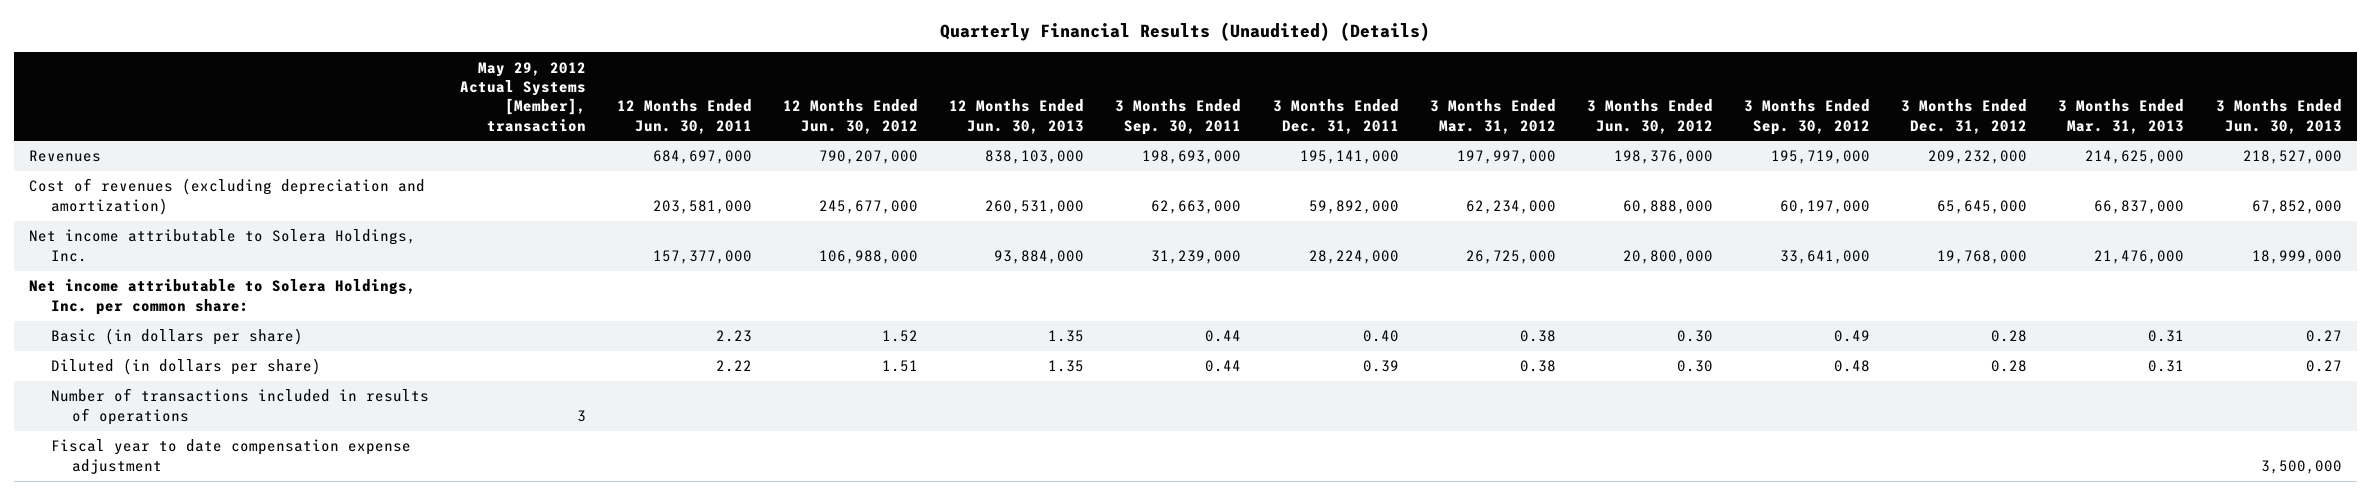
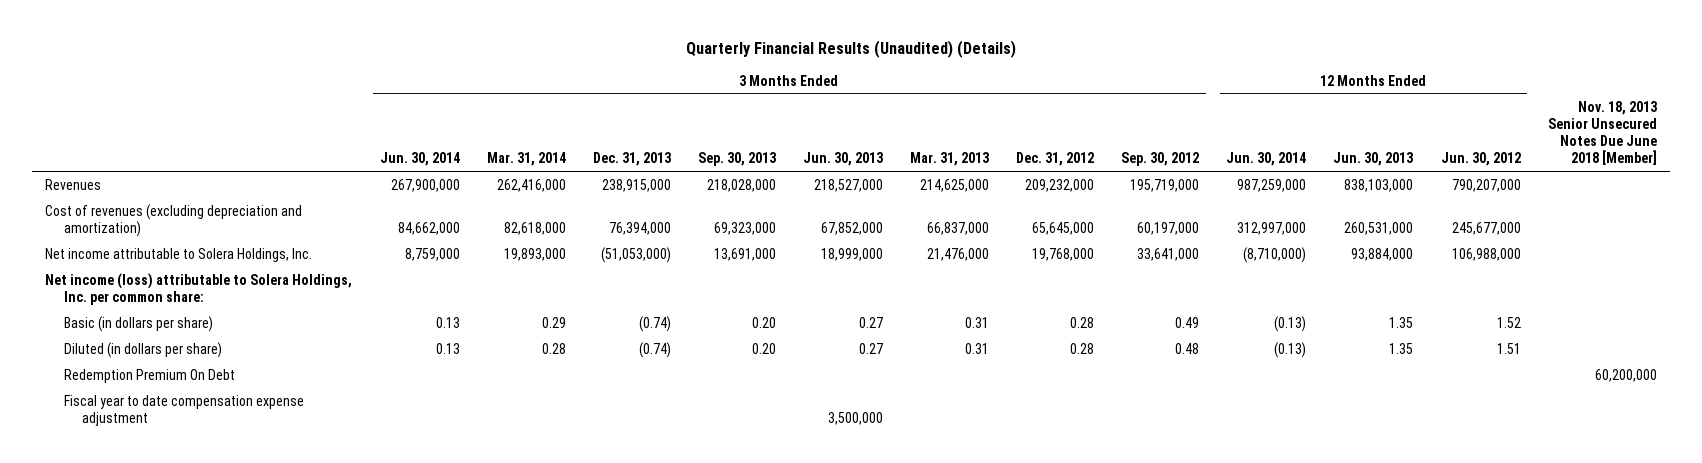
[459,61,586,132] May 29, 2012 Actual Systems [Member], transaction -> none
[616,99,752,134] 12 Months Ended Jun. 30, 2011 -> none
[1115,99,1242,135] 3 Months Ended Sep. 30, 2011 -> none
[1272,99,1399,134] 3 Months Ended Dec. 31, 2011 -> none
[1429,99,1556,134] 3 Months Ended Mar. 31, 2012 -> none
[1586,99,1713,134] 3 Months Ended Jun. 30, 2012 -> none
none -> [379,152,460,167] Jun. 30, 2014
none -> [486,152,566,167] Mar. 31, 2014
none -> [592,152,671,167] Dec. 31, 2013
none -> [697,152,776,167] Sep. 30, 2013
none -> [1226,152,1307,167] Jun. 30, 2014
none -> [1547,101,1657,166] Nov. 18, 2013 Senior Unsecured Notes Due June 2018 [Member]
[29,279,417,315] Net income attributable to Solera Holdings, Inc. per common share: -> [45,273,353,306] Net income (loss) attributable to Solera Holdings, Inc. per common share:
[50,388,429,425] Number of transactions included in results of operations -> none
none -> [63,369,235,384] Redemption Premium On Debt

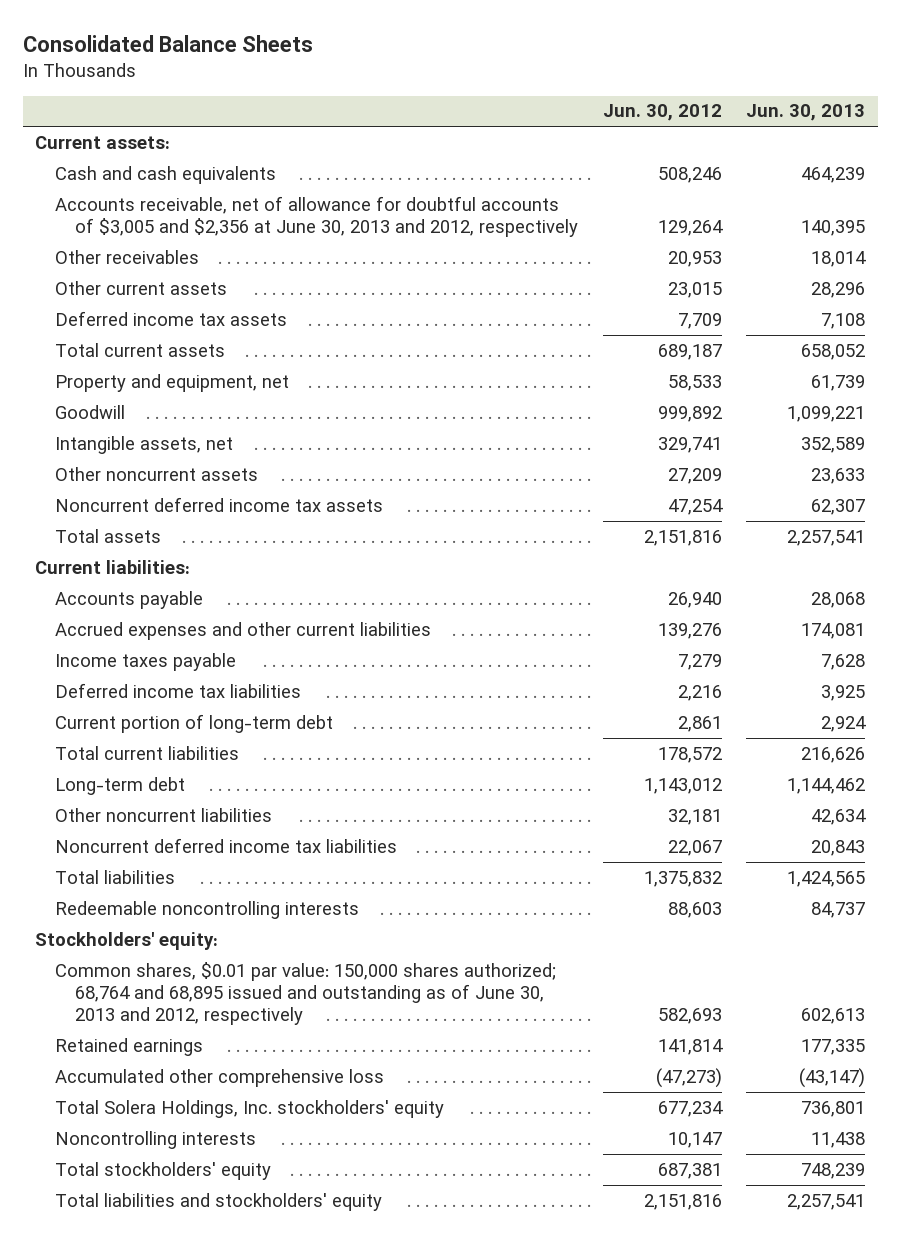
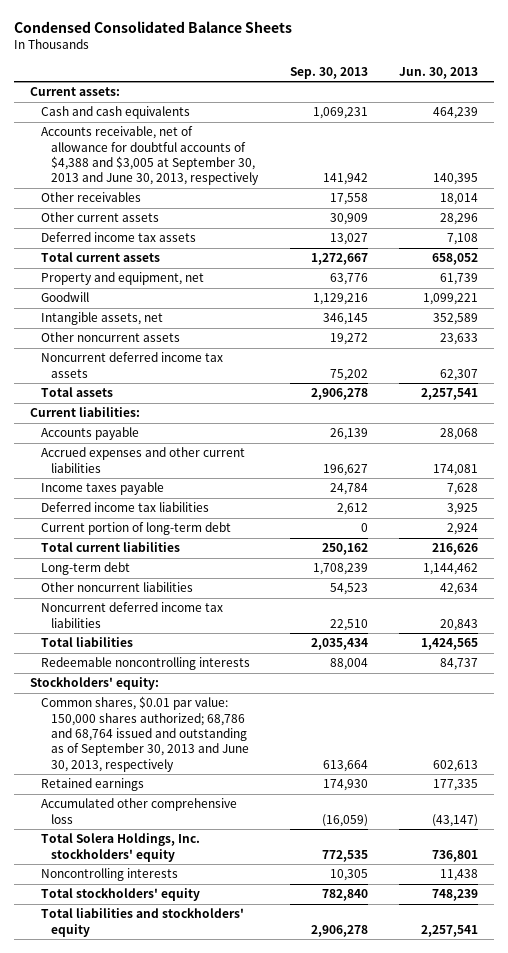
[23,34,314,52] Consolidated Balance Sheets -> [14,20,293,33] Condensed Consolidated Balance Sheets
[602,104,722,122] Jun. 30, 2012 -> none
none -> [289,66,368,79] Sep. 30, 2013
[55,195,579,238] Accounts receivable, net of allowance for doubtful accounts of $3,005 and $2,356 at June 30, 2013 and 2012, respectively -> [40,126,260,186] Accounts receivable, net of allowance for doubtful accounts of $4,388 and $3,005 at September 30, 2013 and June 30, 2013, respectively
[55,961,557,1026] Common shares, $0.01 par value: 150,000 shares authorized; 68,764 and 68,895 issued and outstanding as of June 30, 2013 and 2012, respectively -> [40,696,250,772] Common shares, $0.01 par value: 150,000 shares authorized; 68,786 and 68,764 issued and outstanding as of September 30, 2013 and June 30, 2013, respectively

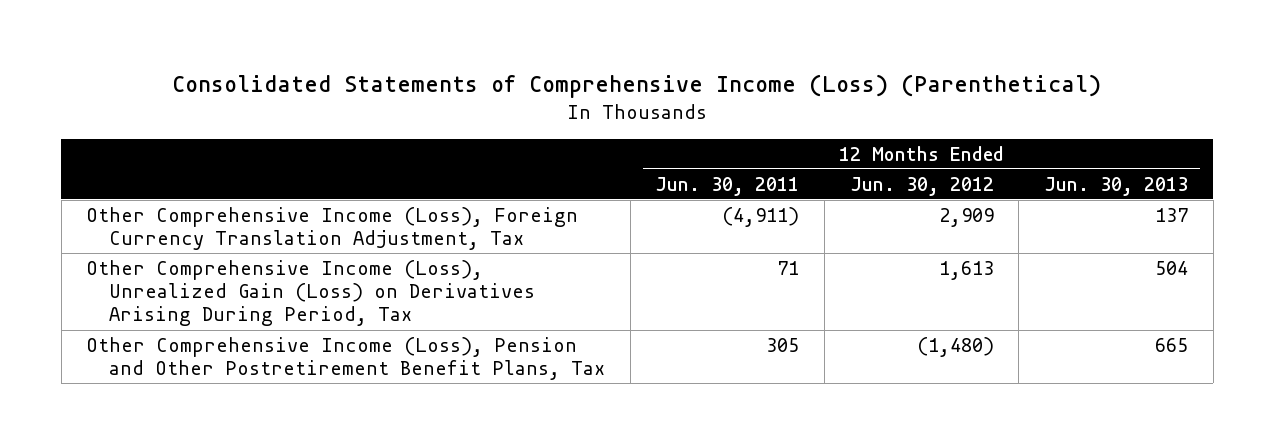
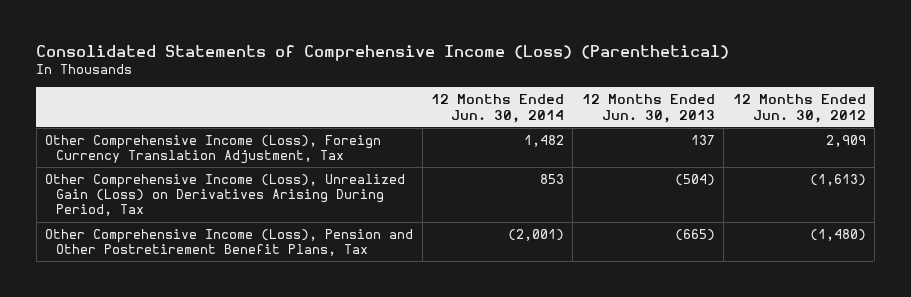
[655,176,800,196] Jun. 30, 2011 -> none
none -> [431,94,565,123] 12 Months Ended Jun. 30, 2014
[938,260,994,280] 1,613 -> [809,174,866,187] (1,613)
[1154,260,1188,275] 504 -> [674,174,715,187] (504)
[1154,337,1188,352] 665 -> [674,229,715,242] (665)

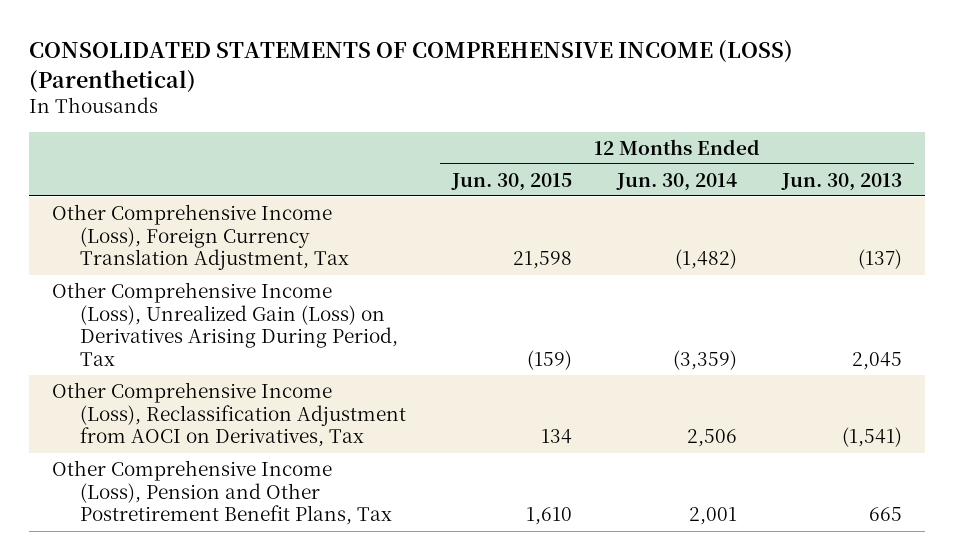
[36,44,730,61] Consolidated Statements of Comprehensive Income (Loss) (Parenthetical) -> [29,40,794,93] CONSOLIDATED STATEMENTS OF COMPREHENSIVE INCOME (LOSS) (Parenthetical)
[732,94,866,123] 12 Months Ended Jun. 30, 2012 -> none
none -> [450,172,572,191] Jun. 30, 2015
[524,135,565,148] 1,482 -> [675,249,738,270] (1,482)
[690,135,715,146] 137 -> [858,249,903,270] (137)
[540,174,565,185] 853 -> [673,350,738,371] (3,359)
[674,174,715,187] (504) -> [852,352,903,371] 2,045
none -> [51,381,407,448] Other Comprehensive Income (Loss), Reclassification Adjustment from AOCI on Derivatives, Tax
[508,229,565,242] (2,001) -> [689,507,738,526] 2,001
[674,229,715,242] (665) -> [869,507,903,522] 665

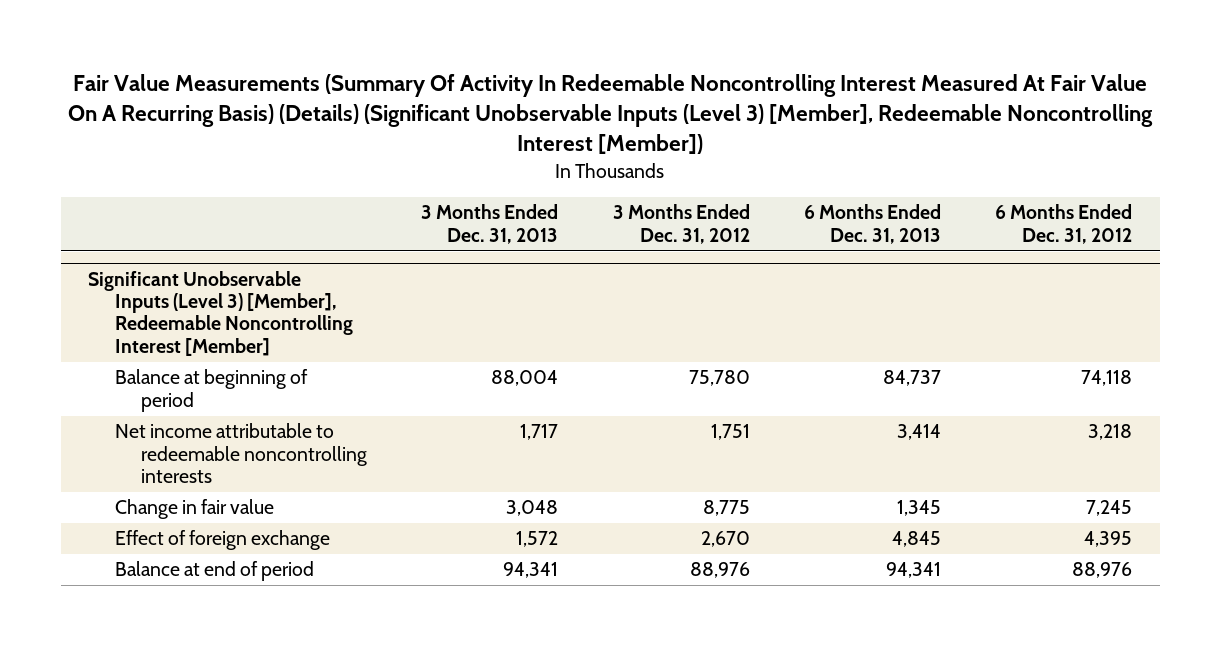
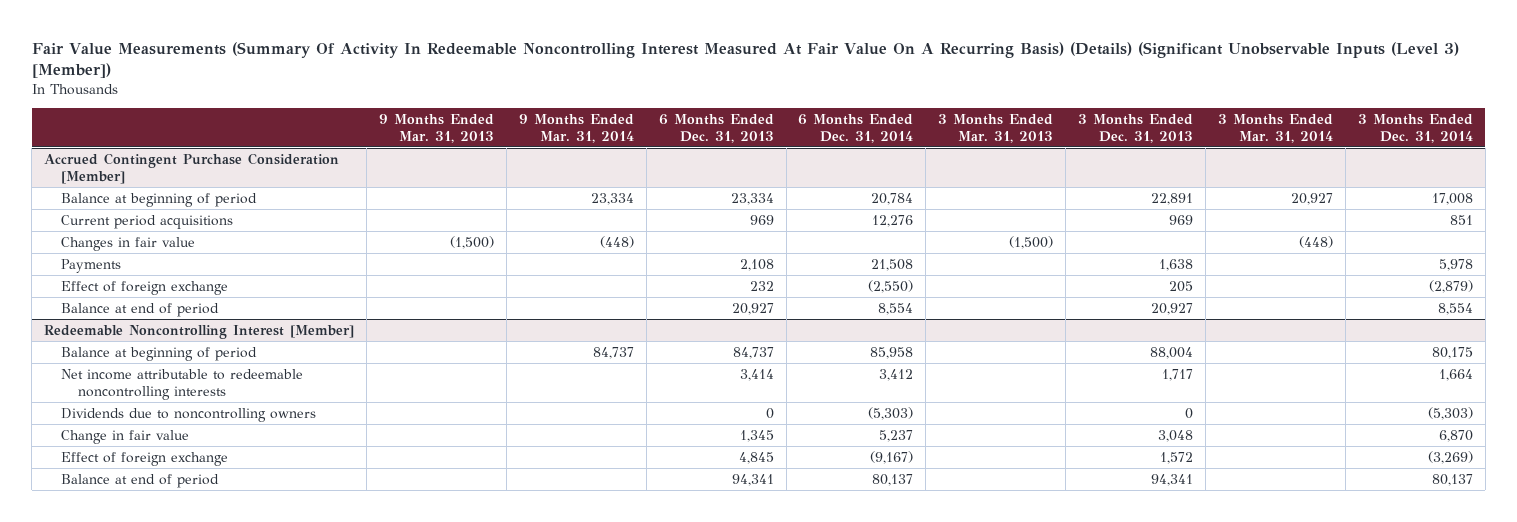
[68,74,1154,155] Fair Value Measurements (Summary Of Activity In Redeemable Noncontrolling Interest Measured At Fair Value On A Recurring Basis) (Details) (Significant Unobservable Inputs (Level 3) [Member], Redeemable Noncontrolling Interest [Member]) -> [31,41,1459,79] Fair Value Measurements (Summary Of Activity In Redeemable Noncontrolling Interest Measured At Fair Value On A Recurring Basis) (Details) (Significant Unobservable Inputs (Level 3) [Member])
[612,204,750,244] 3 Months Ended Dec. 31, 2012 -> none
[995,204,1133,244] 6 Months Ended Dec. 31, 2012 -> none
none -> [379,113,495,143] 9 Months Ended Mar. 31, 2013
none -> [518,113,634,143] 9 Months Ended Mar. 31, 2014
none -> [798,113,914,143] 6 Months Ended Dec. 31, 2014
none -> [938,113,1054,143] 3 Months Ended Mar. 31, 2013
none -> [1217,113,1333,143] 3 Months Ended Mar. 31, 2014
none -> [1357,113,1473,143] 3 Months Ended Dec. 31, 2014
[88,270,353,356] Significant Unobservable Inputs (Level 3) [Member], Redeemable Noncontrolling Interest [Member] -> none
none -> [44,152,340,184] Accrued Contingent Purchase Consideration [Member]
none -> [61,192,258,207] Balance at beginning of period
none -> [61,214,234,229] Current period acquisitions
none -> [61,236,196,251] Changes in fair value
none -> [61,258,122,273] Payments
none -> [61,280,229,295] Effect of foreign exchange
none -> [61,302,220,317] Balance at end of period
none -> [44,324,355,339] Redeemable Noncontrolling Interest [Member]
none -> [61,407,317,422] Dividends due to noncontrolling owners

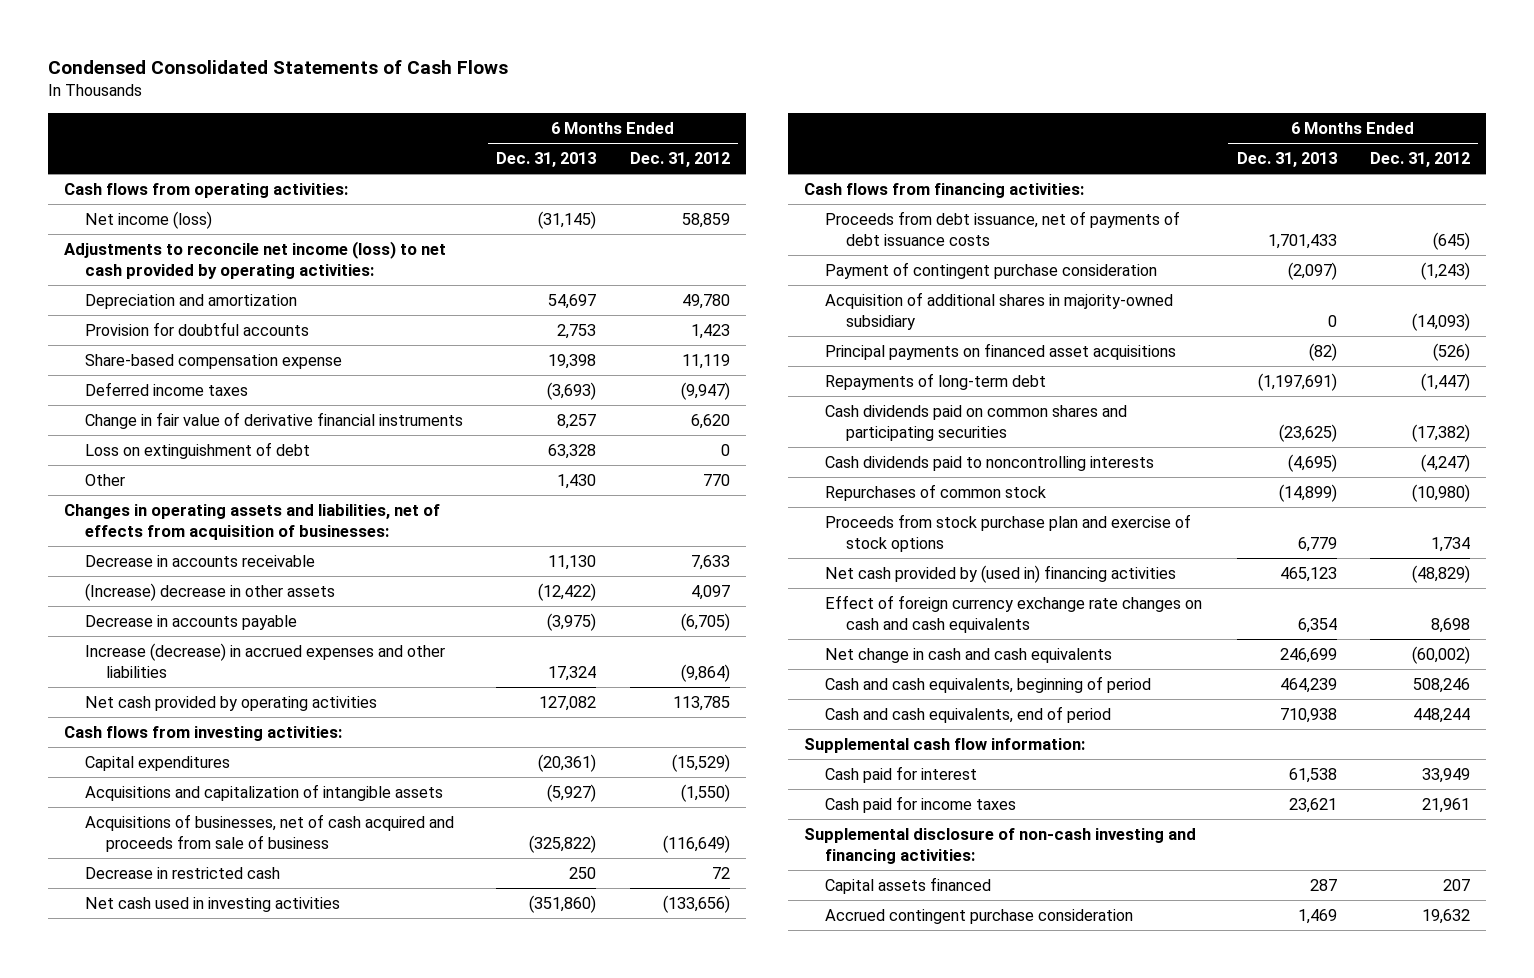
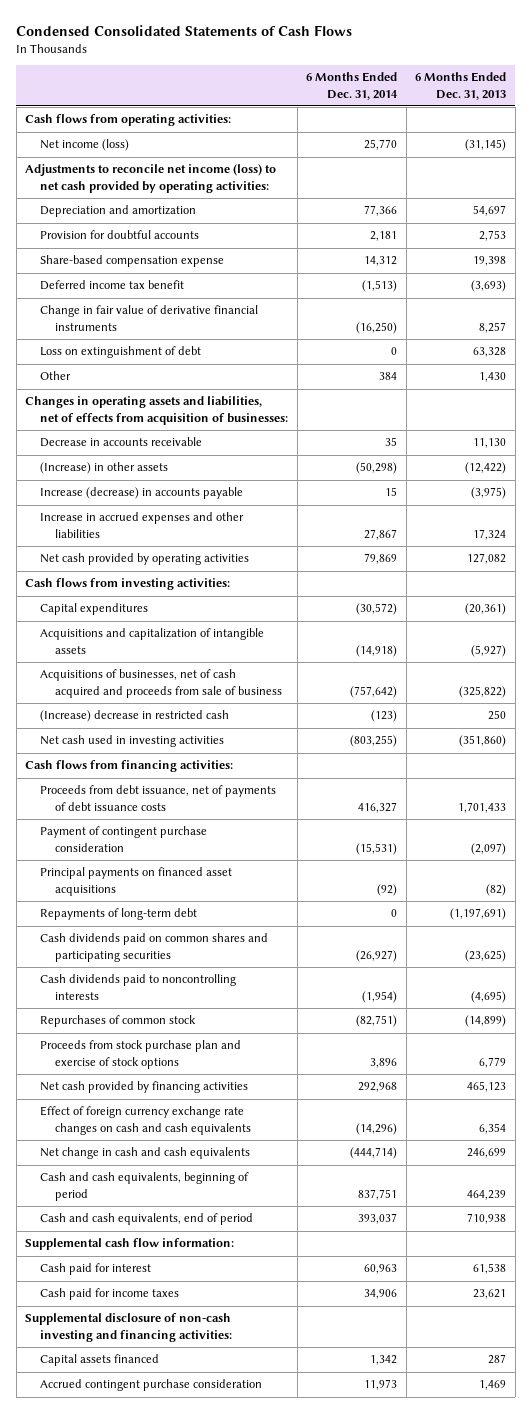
[629,152,730,168] Dec. 31, 2012 -> none
none -> [306,72,399,100] 6 Months Ended Dec. 31, 2014
[85,382,249,397] Deferred income taxes -> [39,280,184,291] Deferred income tax benefit
[85,583,336,602] (Increase) decrease in other assets -> [39,462,168,475] (Increase) in other assets
[85,615,298,631] Decrease in accounts payable -> [39,487,243,500] Increase (decrease) in accounts payable
[85,643,446,678] Increase (decrease) in accrued expenses and other liabilities -> [39,512,244,538] Increase in accrued expenses and other liabilities
[85,867,281,880] Decrease in restricted cash -> [39,710,229,723] (Increase) decrease in restricted cash
[825,292,1174,330] Acquisition of additional shares in majority-owned subsidiary -> none
[825,565,1177,584] Net cash provided by (used in) financing activities -> [39,1081,248,1094] Net cash provided by financing activities

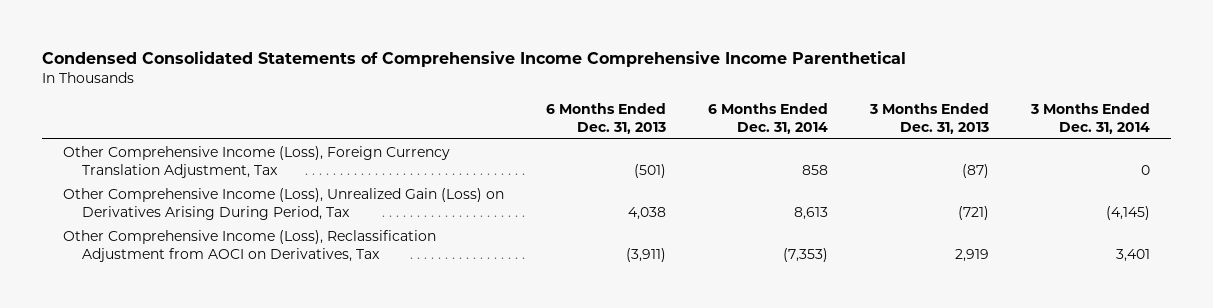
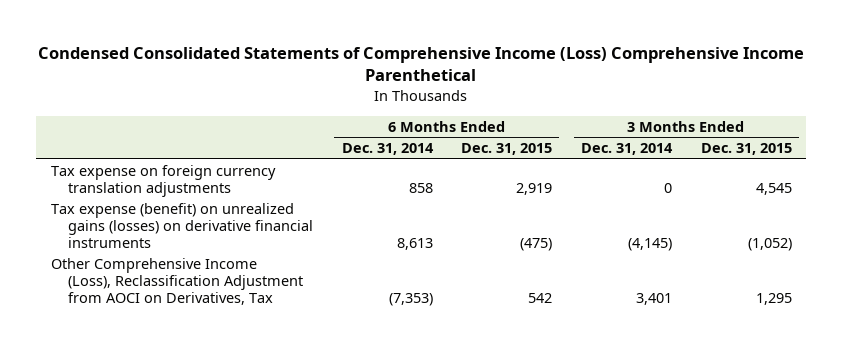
[41,50,906,67] Condensed Consolidated Statements of Comprehensive Income Comprehensive Income Parenthetical -> [38,46,805,82] Condensed Consolidated Statements of Comprehensive Income (Loss) Comprehensive Income Parenthetical
[546,102,667,134] 6 Months Ended Dec. 31, 2013 -> none
[869,102,990,134] 3 Months Ended Dec. 31, 2013 -> none
none -> [461,143,553,156] Dec. 31, 2015
none -> [700,143,792,156] Dec. 31, 2015
[62,145,450,178] Other Comprehensive Income (Loss), Foreign Currency Translation Adjustment, Tax -> [50,165,276,197] Tax expense on foreign currency translation adjustments
[62,187,504,220] Other Comprehensive Income (Loss), Unrealized Gain (Loss) on Derivatives Arising During Period, Tax -> [50,203,313,248] Tax expense (benefit) on unrealized gains (losses) on derivative financial instruments

